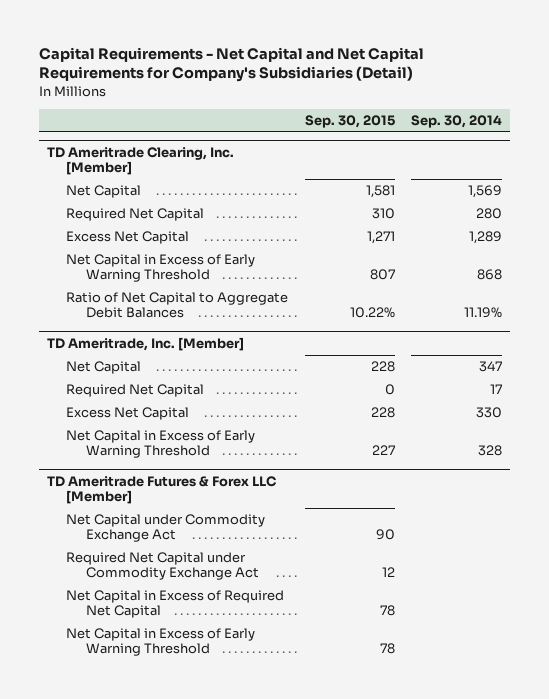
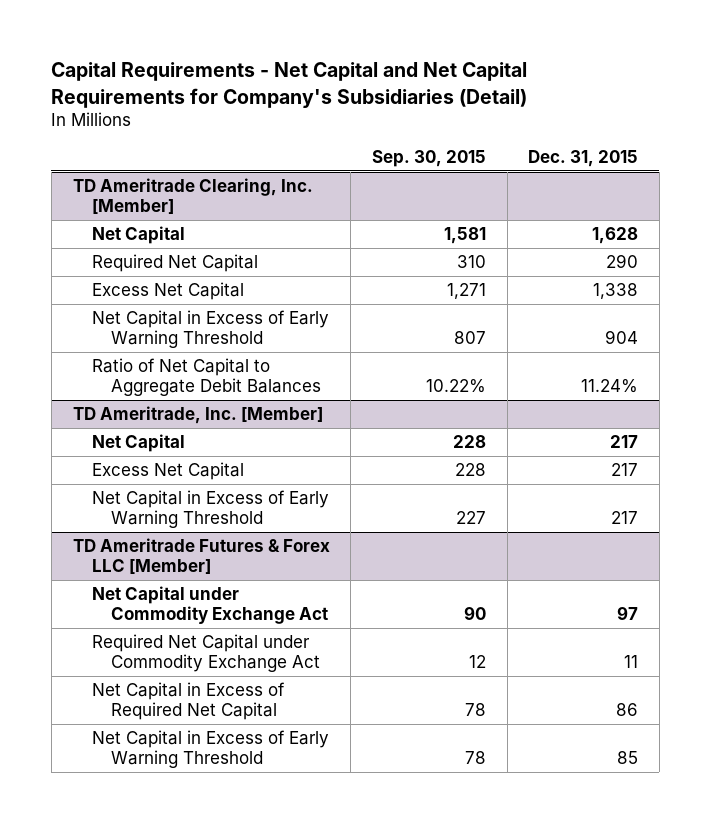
[411,114,503,128] Sep. 30, 2014 -> none
none -> [528,149,639,167] Dec. 31, 2015
[66,384,205,398] Required Net Capital -> none

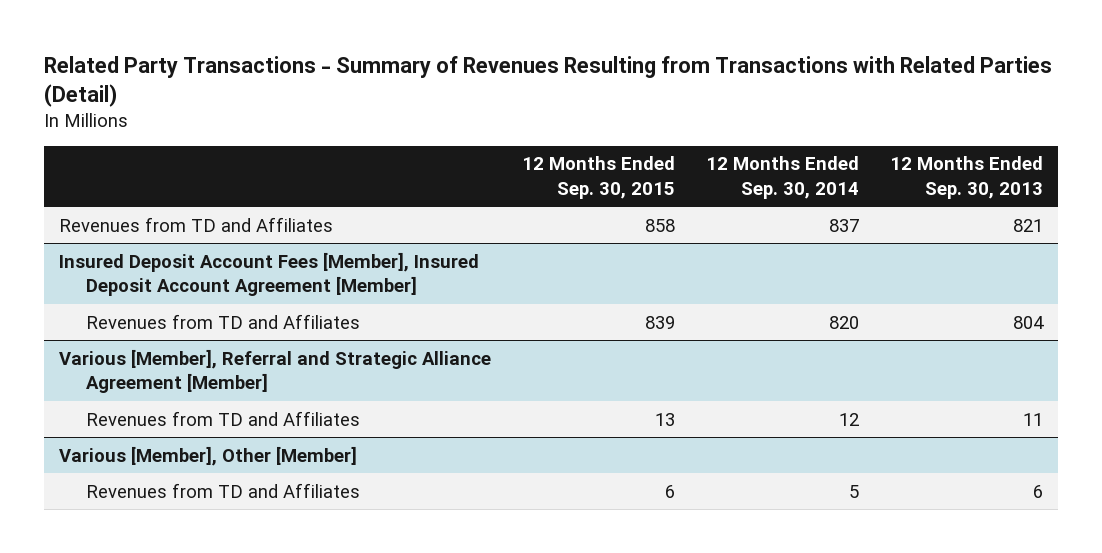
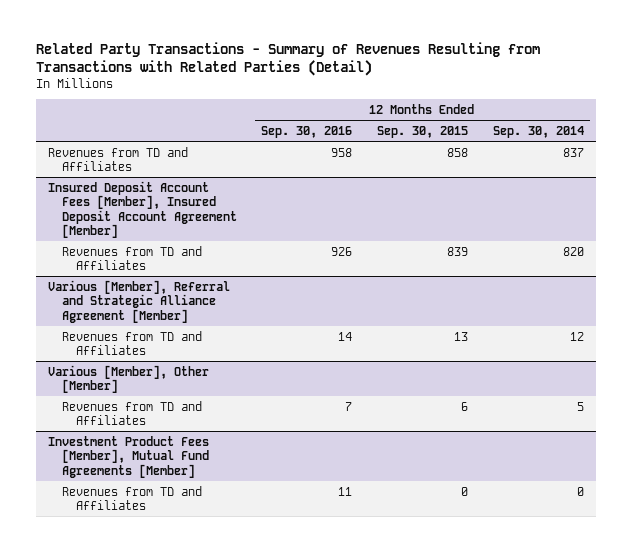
[889,156,1043,199] 12 Months Ended Sep. 30, 2013 -> none
none -> [261,125,353,138] Sep. 30, 2016
none -> [47,435,209,478] Investment Product Fees [Member], Mutual Fund Agreements [Member]
none -> [61,485,202,511] Revenues from TD and Affiliates

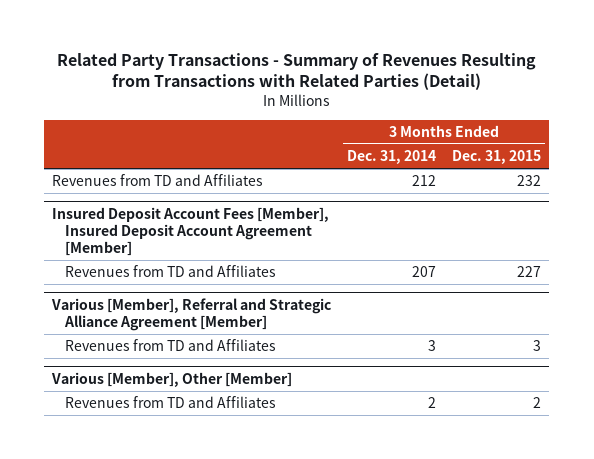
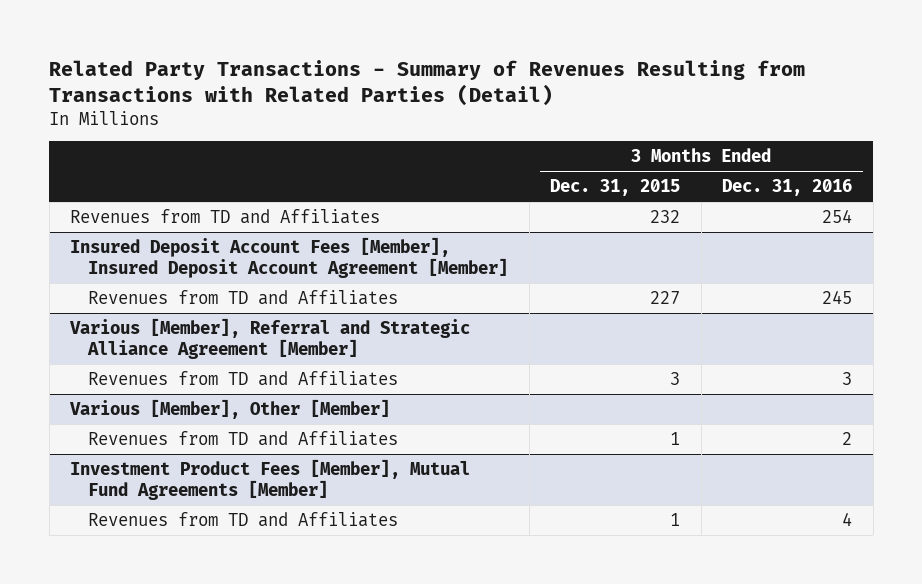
[347,150,437,165] Dec. 31, 2014 -> none
none -> [722,179,853,197] Dec. 31, 2016
[533,397,542,409] 2 -> [670,431,681,445] 1
none -> [70,458,471,501] Investment Product Fees [Member], Mutual Fund Agreements [Member]
none -> [88,511,399,527] Revenues from TD and Affiliates

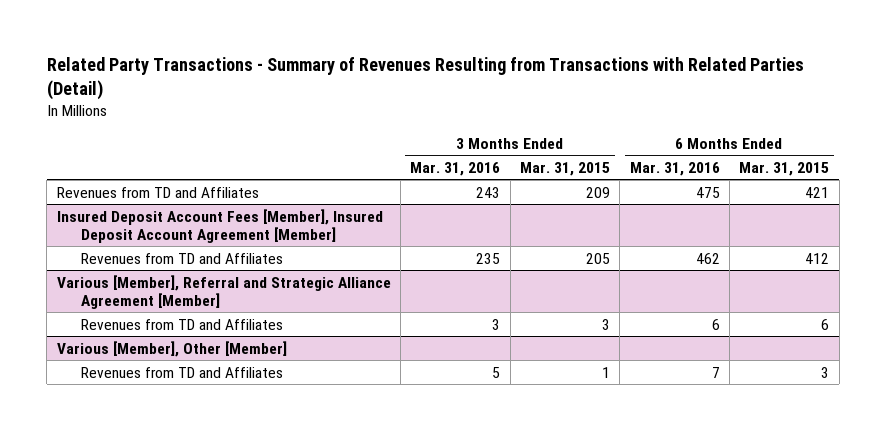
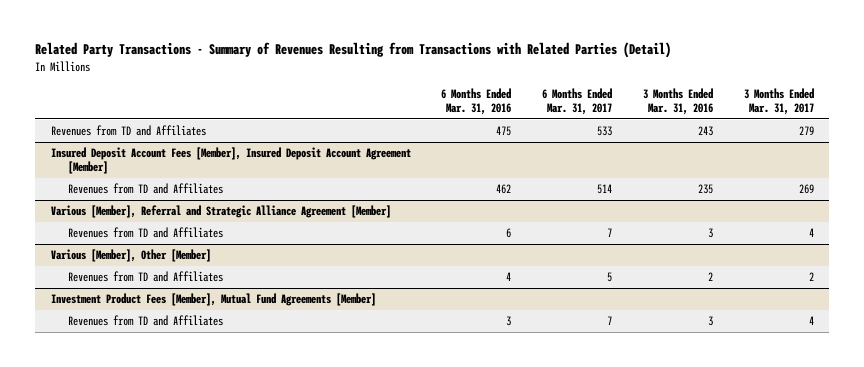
[519,161,610,176] Mar. 31, 2015 -> none
[739,161,830,176] Mar. 31, 2015 -> none
none -> [542,87,613,115] 6 Months Ended Mar. 31, 2017
none -> [743,87,814,115] 3 Months Ended Mar. 31, 2017
[492,366,501,378] 5 -> [707,272,713,282] 2
[711,366,720,378] 7 -> [506,272,512,282] 4
none -> [50,293,376,307] Investment Product Fees [Member], Mutual Fund Agreements [Member]
none -> [67,315,223,327] Revenues from TD and Affiliates

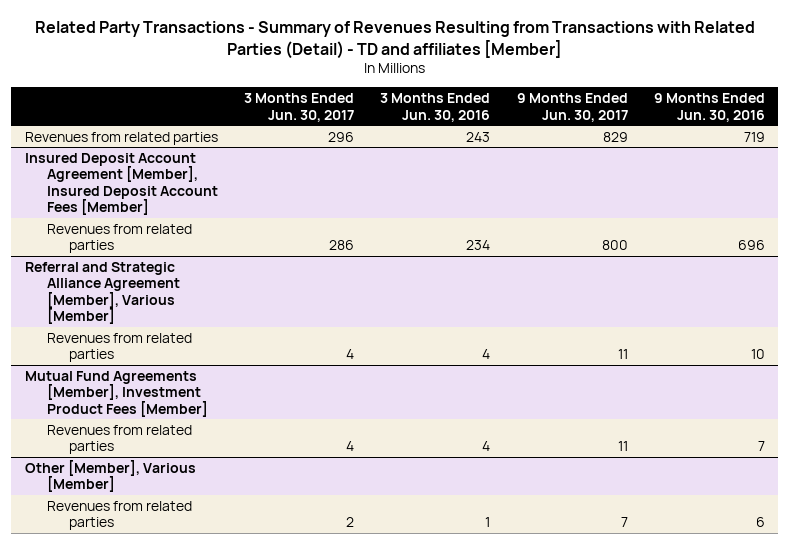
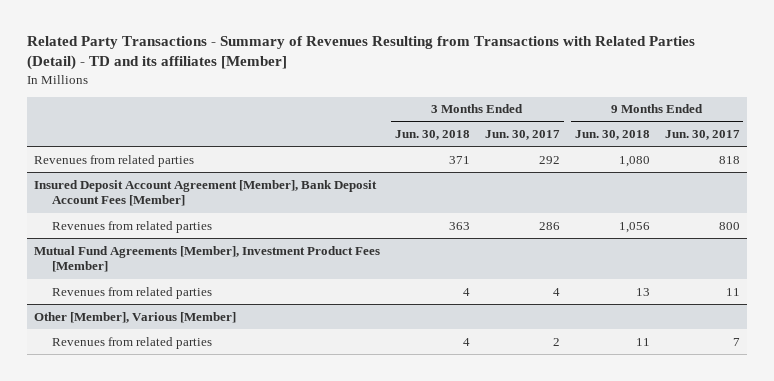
[34,20,755,59] Related Party Transactions - Summary of Revenues Resulting from Transactions with Related Parties (Detail) - TD and affiliates [Member] -> [26,36,695,71] Related Party Transactions - Summary of Revenues Resulting from Transactions with Related Parties (Detail) - TD and its affiliates [Member]
[380,93,491,122] 3 Months Ended Jun. 30, 2016 -> none
[653,93,765,122] 9 Months Ended Jun. 30, 2016 -> none
none -> [394,129,470,140] Jun. 30, 2018
none -> [574,129,650,140] Jun. 30, 2018
[327,131,354,142] 296 -> [538,155,560,164] 292
[602,131,628,142] 829 -> [718,155,740,164] 818
[24,152,218,216] Insured Deposit Account Agreement [Member], Insured Deposit Account Fees [Member] -> [34,179,378,207] Insured Deposit Account Agreement [Member], Bank Deposit Account Fees [Member]
[24,261,180,325] Referral and Strategic Alliance Agreement [Member], Various [Member] -> none
[46,332,192,363] Revenues from related parties -> none

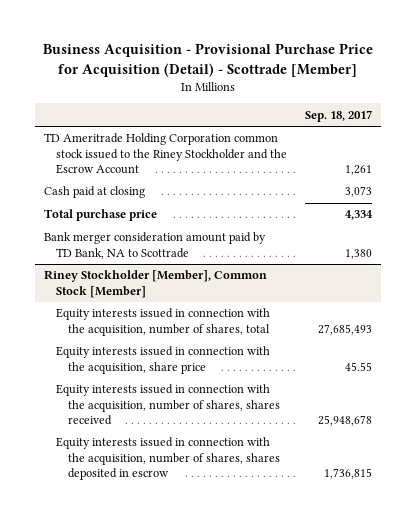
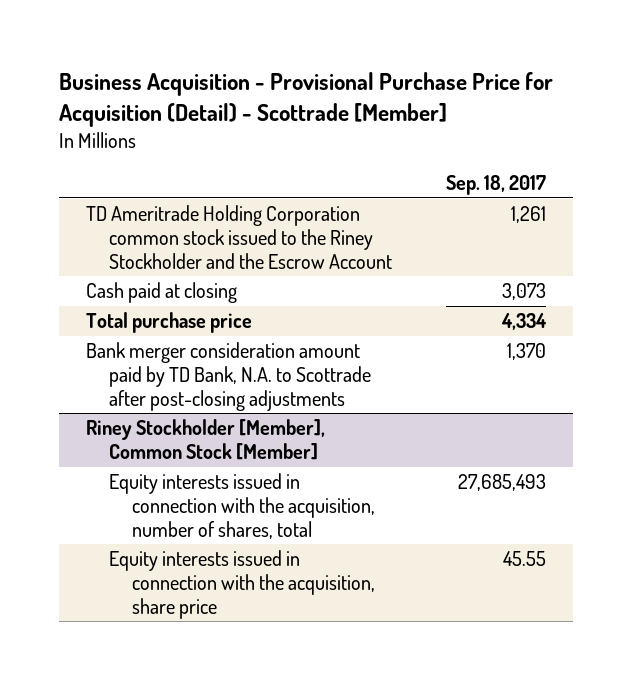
[43,232,266,259] Bank merger consideration amount paid by TD Bank, NA to Scottrade -> [85,342,372,411] Bank merger consideration amount paid by TD Bank, N.A. to Scottrade after post-closing adjustments
[345,248,373,259] 1,380 -> [506,343,546,361] 1,370
[55,384,280,425] Equity interests issued in connection with the acquisition, number of shares, shares received -> none
[55,437,280,480] Equity interests issued in connection with the acquisition, number of shares, shares deposited in escrow -> none

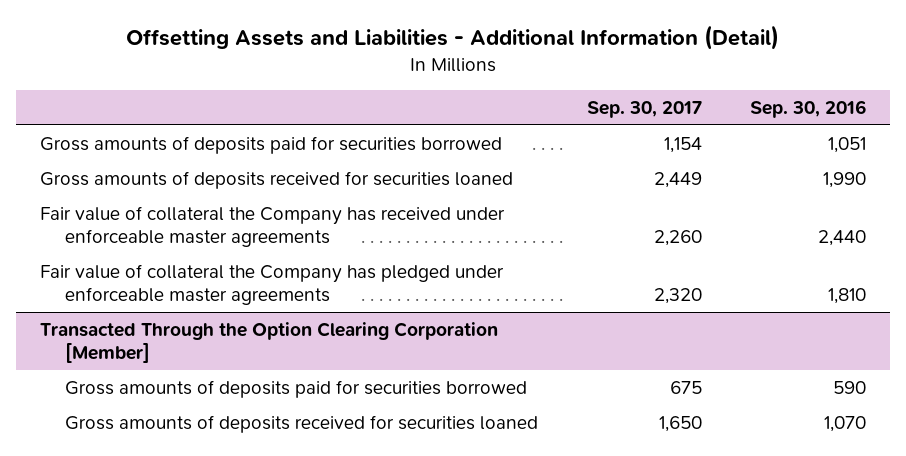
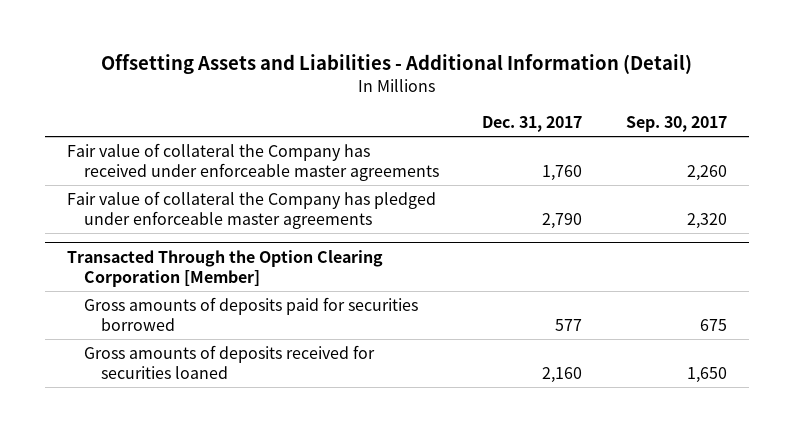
[750,99,867,118] Sep. 30, 2016 -> none
none -> [482,115,583,132] Dec. 31, 2017
[40,135,503,154] Gross amounts of deposits paid for securities borrowed -> none
[40,170,514,189] Gross amounts of deposits received for securities loaned -> none

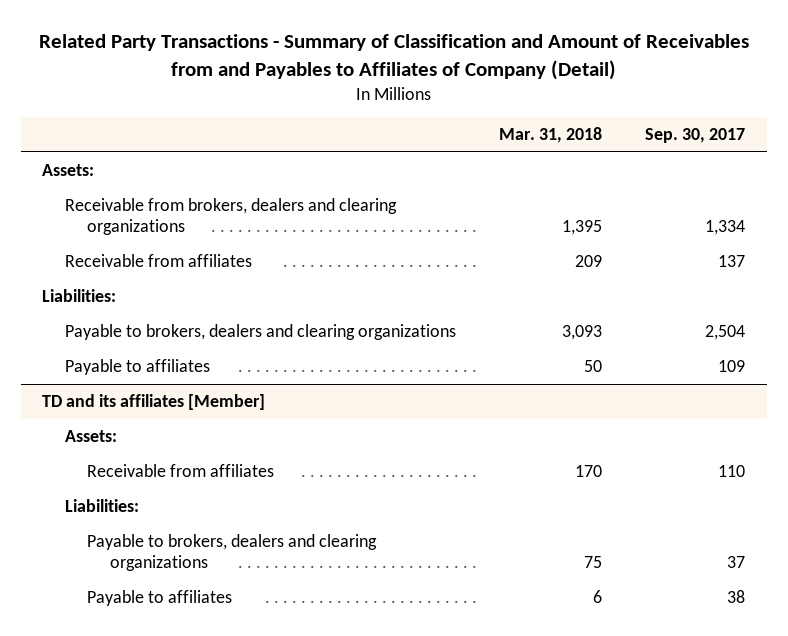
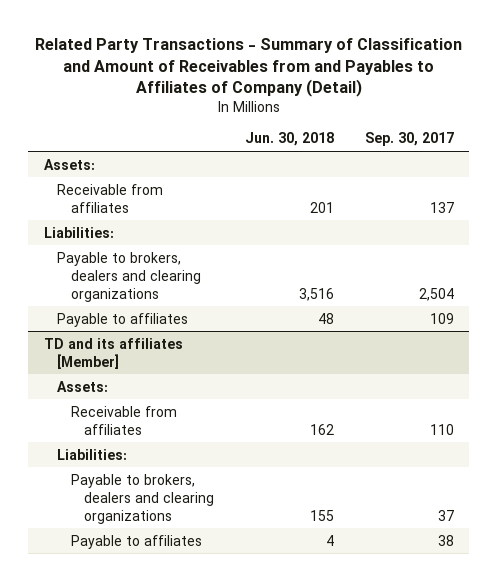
[499,127,603,144] Mar. 31, 2018 -> none
none -> [245,132,335,147] Jun. 30, 2018
[64,198,397,236] Receivable from brokers, dealers and clearing organizations -> none

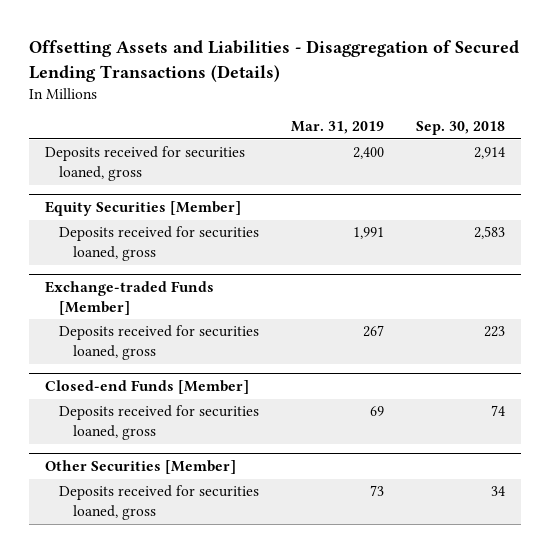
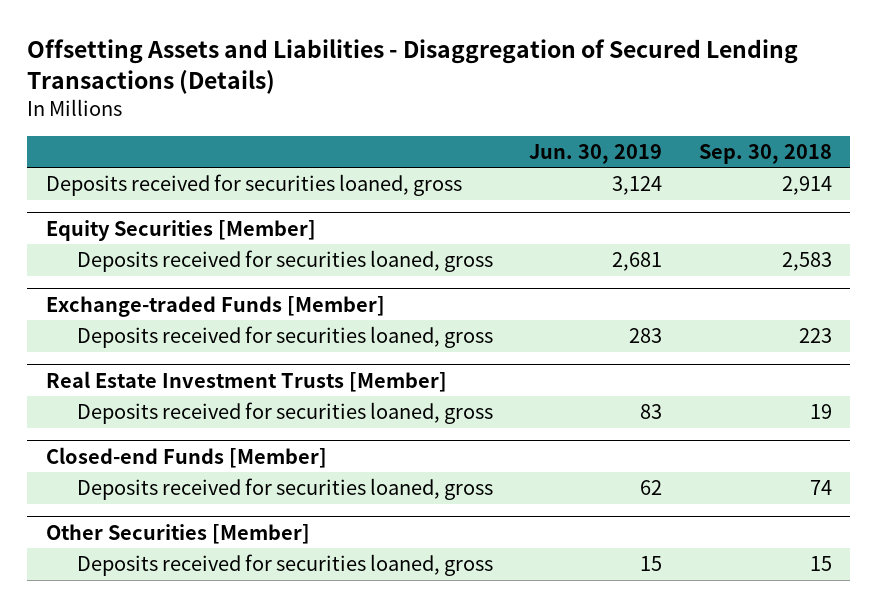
[291,121,385,135] Mar. 31, 2019 -> none
none -> [529,143,663,164] Jun. 30, 2019
none -> [45,370,447,392] Real Estate Investment Trusts [Member]
none -> [77,402,494,425] Deposits received for securities loaned, gross
[491,486,506,497] 34 -> [809,556,832,572] 15

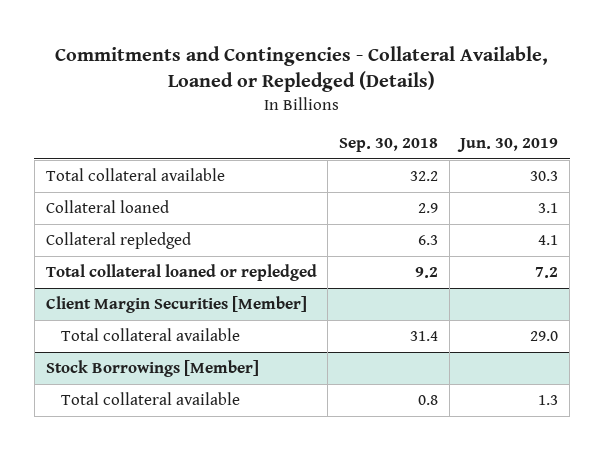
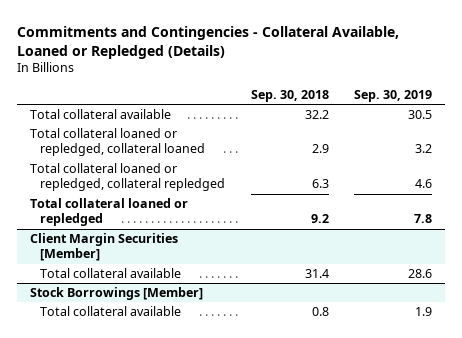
[457,137,559,152] Jun. 30, 2019 -> none
none -> [354,90,433,103] Sep. 30, 2019
[45,200,169,214] Collateral loaned -> [30,128,206,157] Total collateral loaned or repledged, collateral loaned
[45,232,191,250] Collateral repledged -> [30,163,226,192] Total collateral loaned or repledged, collateral repledged

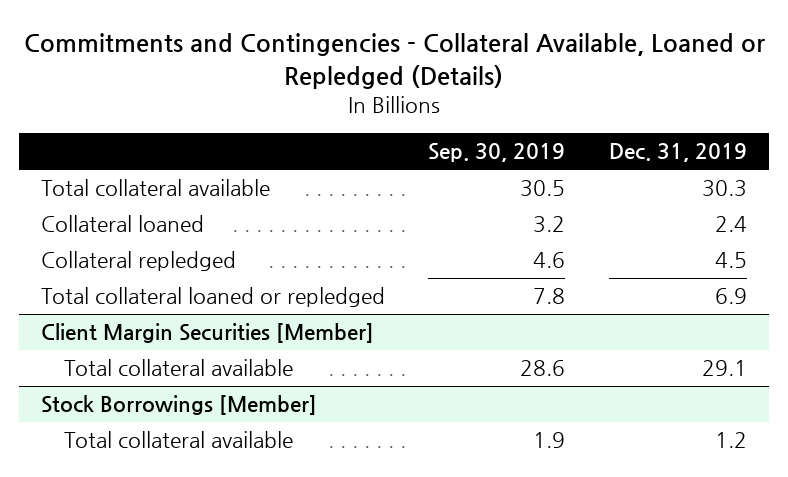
[250,90,329,103] Sep. 30, 2018 -> none
none -> [609,143,748,163] Dec. 31, 2019
[30,128,206,157] Total collateral loaned or repledged, collateral loaned -> [40,215,204,233] Collateral loaned
[30,163,226,192] Total collateral loaned or repledged, collateral repledged -> [40,251,236,272] Collateral repledged

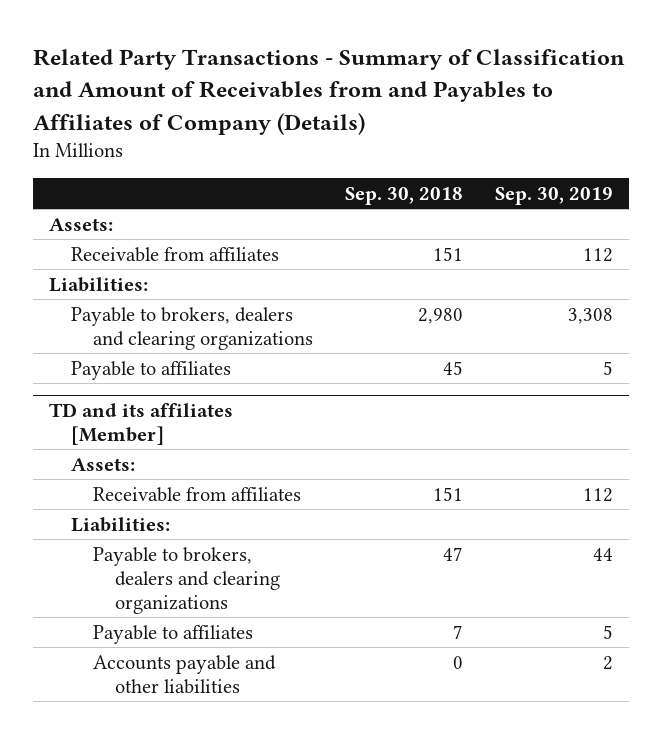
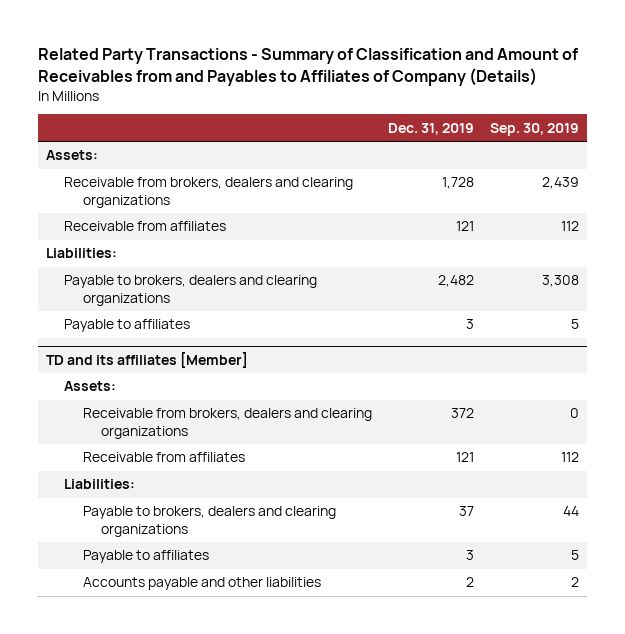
[345,186,464,205] Sep. 30, 2018 -> none
none -> [387,122,474,135] Dec. 31, 2019
none -> [64,177,354,209] Receivable from brokers, dealers and clearing organizations
none -> [82,408,372,440] Receivable from brokers, dealers and clearing organizations

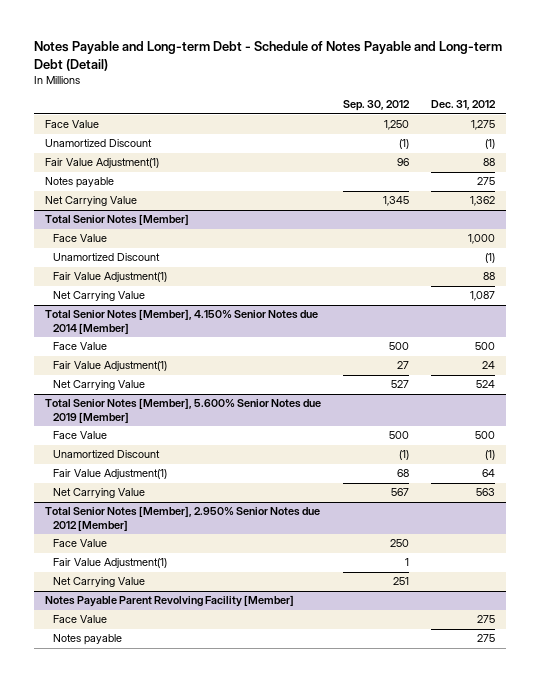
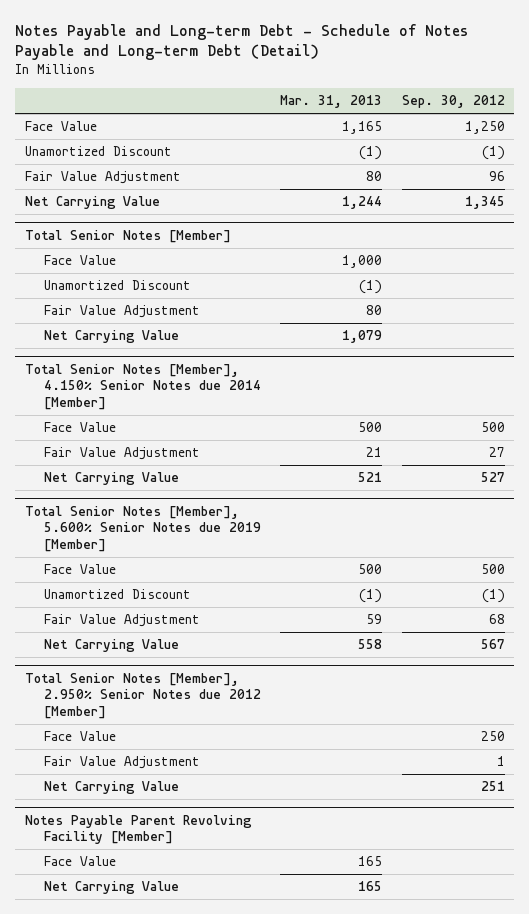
[430,100,496,111] Dec. 31, 2012 -> none
none -> [280,95,383,109] Mar. 31, 2013
[44,177,114,189] Notes payable -> none
[44,158,159,169] Fair Value Adjustment(1) -> [24,171,181,185] Fair Value Adjustment
[52,272,167,283] Fair Value Adjustment(1) -> [44,305,201,319] Fair Value Adjustment
[52,361,167,372] Fair Value Adjustment(1) -> [44,447,201,461] Fair Value Adjustment
[52,469,167,480] Fair Value Adjustment(1) -> [44,614,201,628] Fair Value Adjustment
[52,558,167,569] Fair Value Adjustment(1) -> [44,756,201,770] Fair Value Adjustment
[52,634,122,646] Notes payable -> none
none -> [44,881,180,895] Net Carrying Value

